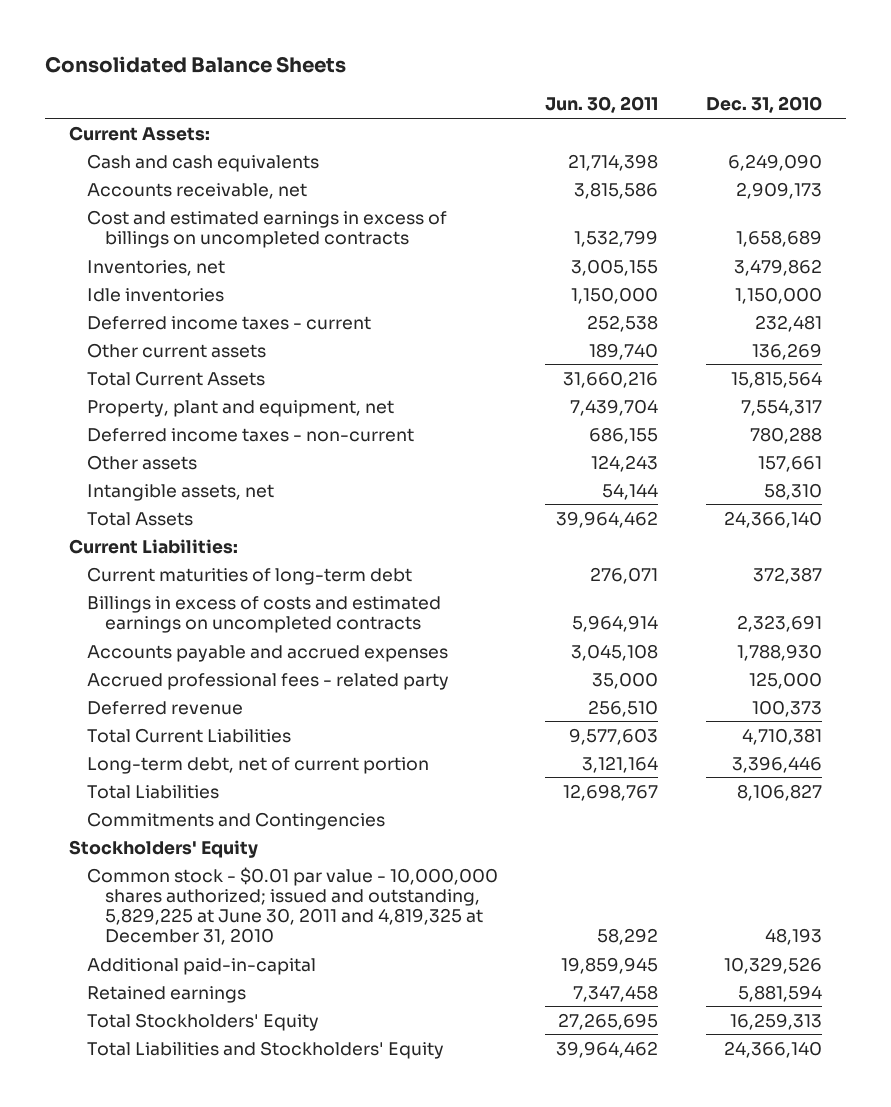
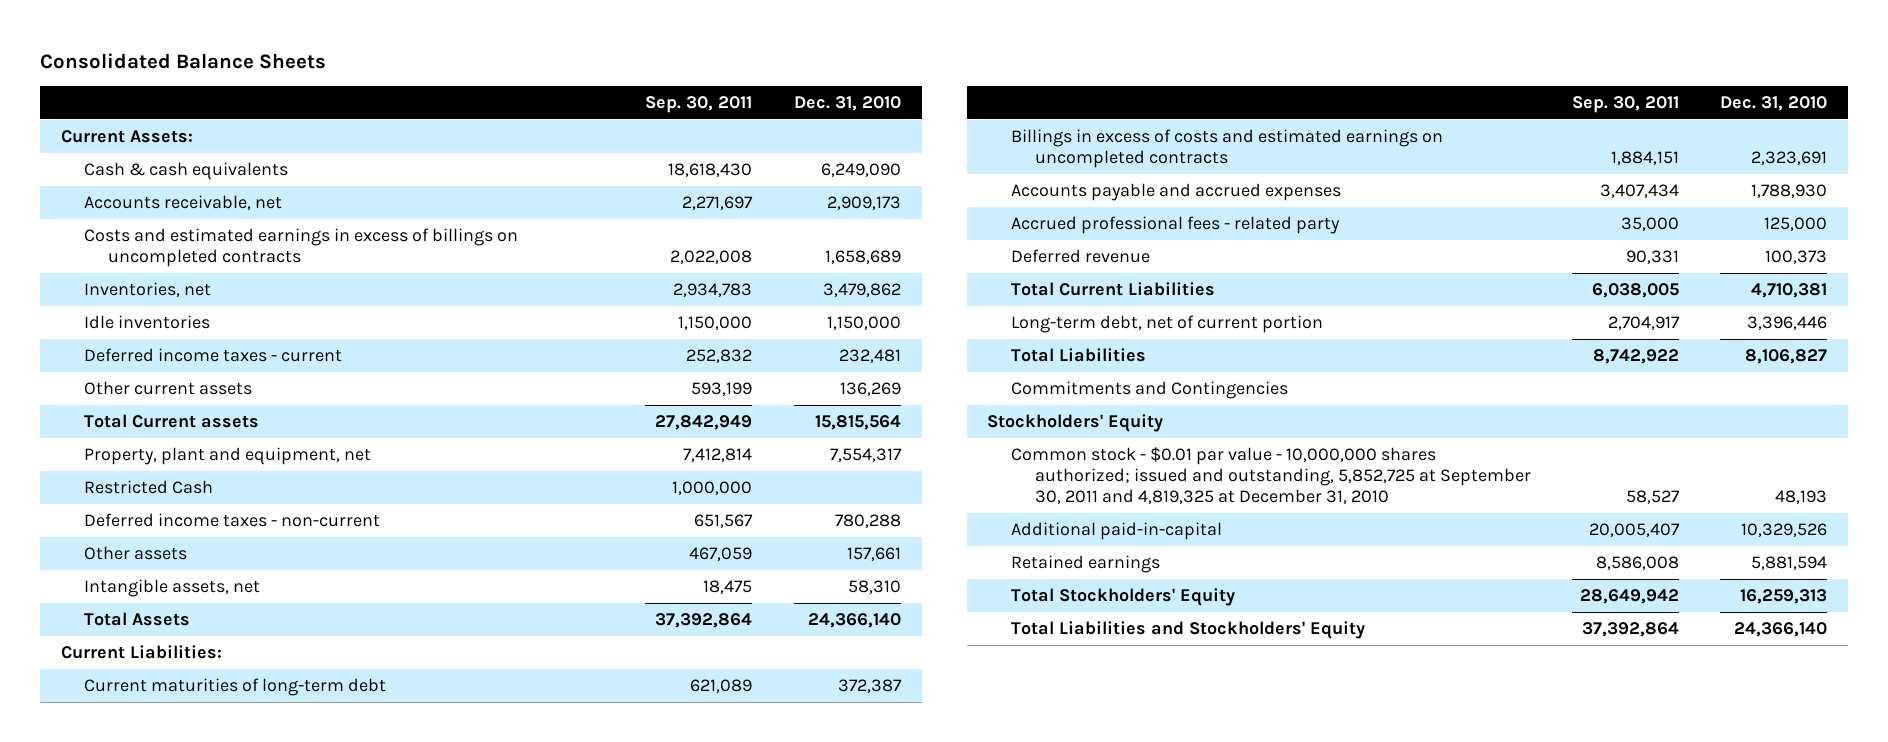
[545,96,659,114] Jun. 30, 2011 -> none
none -> [645,96,753,114] Sep. 30, 2011
[87,153,320,172] Cash and cash equivalents -> [84,162,289,181] Cash & cash equivalents
[87,209,448,248] Cost and estimated earnings in excess of billings on uncompleted contracts -> [84,228,519,268] Costs and estimated earnings in excess of billings on uncompleted contracts
[87,370,266,386] Total Current Assets -> [84,414,260,429] Total Current assets
none -> [84,480,214,495] Restricted Cash
[87,866,499,945] Common stock - $0.01 par value - 10,000,000 shares authorized; issued and outstanding, 5,829,225 at June 30, 2011 and 4,819,325 at December 31, 2010 -> [1010,447,1531,505] Common stock - $0.01 par value - 10,000,000 shares authorized; issued and outstanding, 5,852,725 at September 30, 2011 and 4,819,325 at December 31, 2010

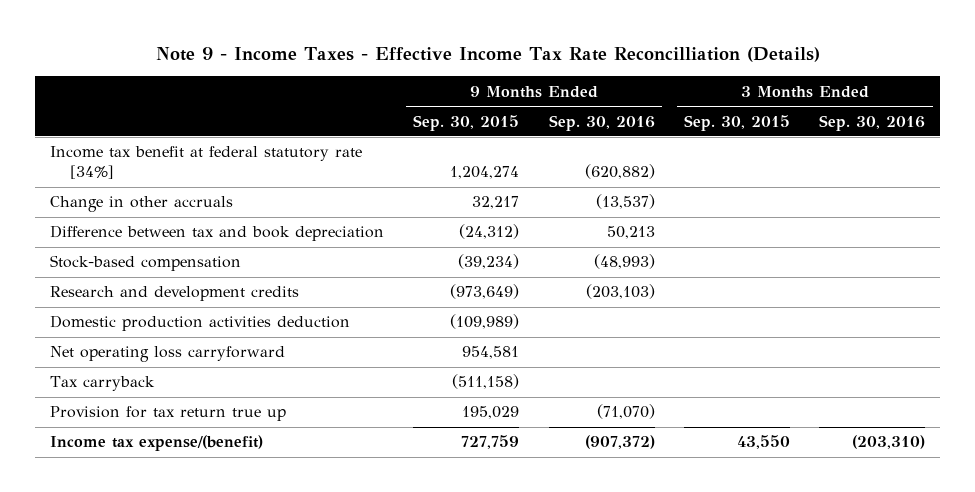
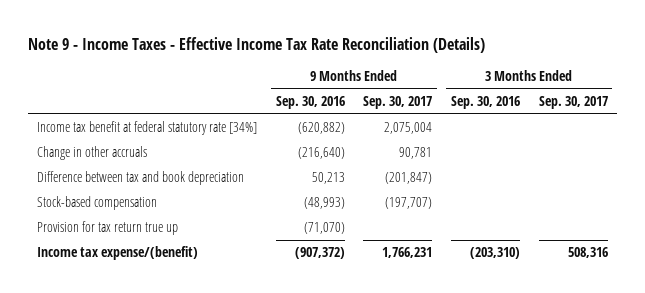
[155,47,820,63] Note 9 - Income Taxes - Effective Income Tax Rate Reconcilliation (Details) -> [27,36,485,53] Note 9 - Income Taxes - Effective Income Tax Rate Reconciliation (Details)
[413,114,520,131] Sep. 30, 2015 -> none
[683,114,790,131] Sep. 30, 2015 -> none
none -> [363,96,433,110] Sep. 30, 2017
none -> [538,96,608,110] Sep. 30, 2017
[595,194,655,210] (13,537) -> [297,147,345,160] (216,640)
[49,286,299,302] Research and development credits -> none
[49,315,350,332] Domestic production activities deduction -> none
[49,346,285,363] Net operating loss carryforward -> none
[49,376,155,392] Tax carryback -> none

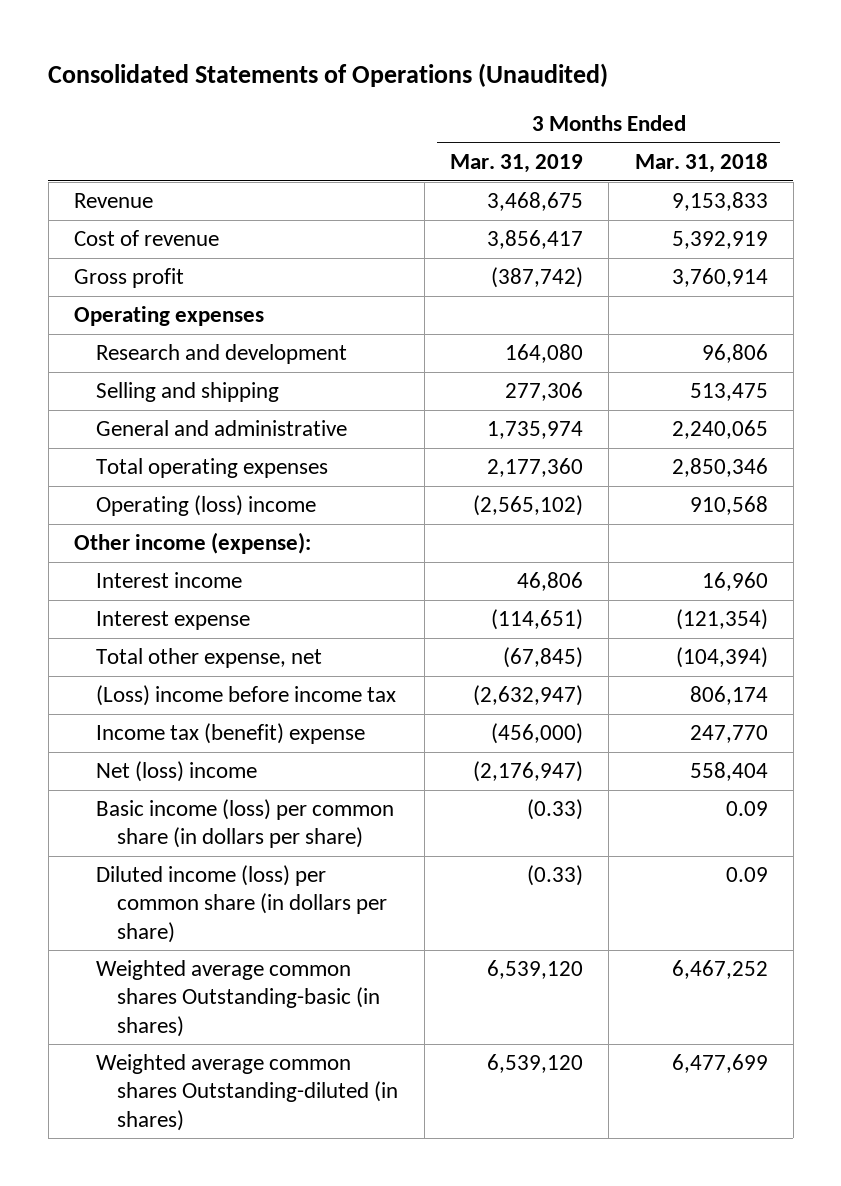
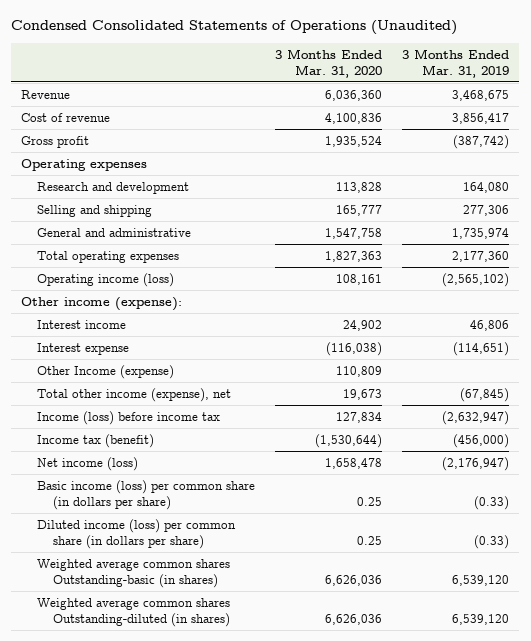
[48,62,609,87] Consolidated Statements of Operations (Unaudited) -> [11,20,458,36] Condensed Consolidated Statements of Operations (Unaudited)
[634,153,768,174] Mar. 31, 2018 -> none
none -> [275,48,383,78] 3 Months Ended Mar. 31, 2020
[95,495,316,517] Operating (loss) income -> [37,272,175,287] Operating income (loss)
none -> [37,364,175,379] Other Income (expense)
[95,648,322,669] Total other expense, net -> [37,387,232,402] Total other income (expense), net
[95,685,396,707] (Loss) income before income tax -> [37,410,221,425] Income (loss) before income tax
[95,723,365,745] Income tax (benefit) expense -> [37,433,155,448] Income tax (benefit)
[95,761,257,783] Net (loss) income -> [37,456,139,471] Net income (loss)

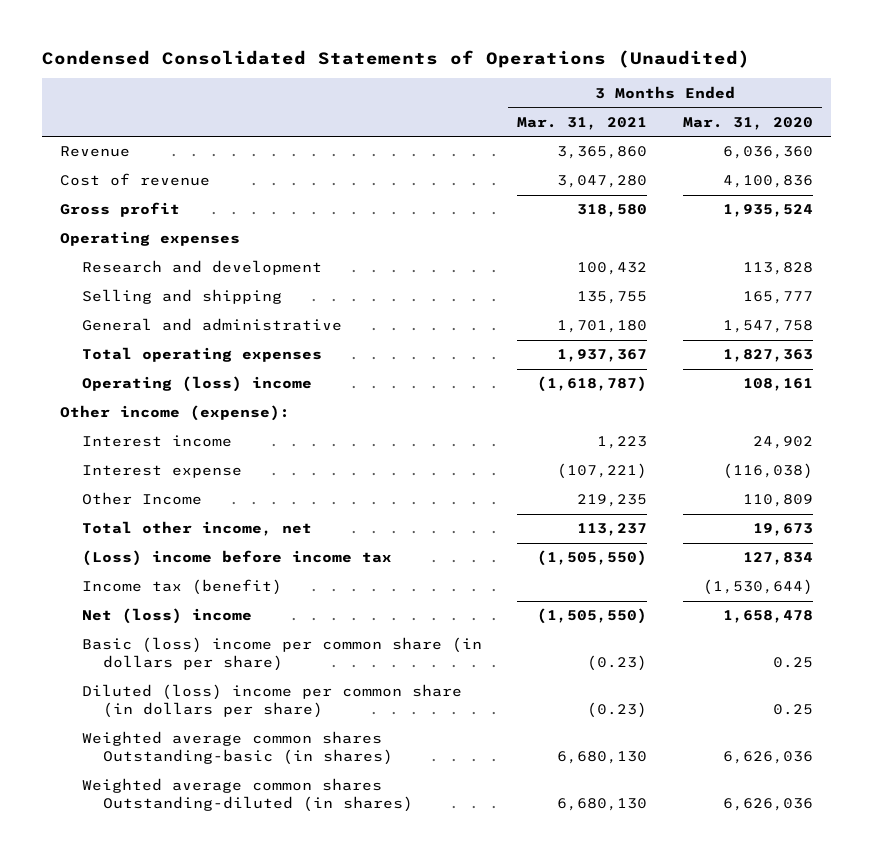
[402,48,510,78] 3 Months Ended Mar. 31, 2019 -> none
none -> [517,116,648,130] Mar. 31, 2021
[37,272,175,287] Operating income (loss) -> [81,376,312,393] Operating (loss) income
[37,364,175,379] Other Income (expense) -> [81,492,202,506] Other Income
[37,387,232,402] Total other income (expense), net -> [81,521,312,537] Total other income, net
[37,410,221,425] Income (loss) before income tax -> [81,550,392,567] (Loss) income before income tax
[37,456,139,471] Net income (loss) -> [81,608,252,625] Net (loss) income
[37,479,256,510] Basic income (loss) per common share (in dollars per share) -> [81,637,482,672] Basic (loss) income per common share (in dollars per share)
[37,518,237,549] Diluted income (loss) per common share (in dollars per share) -> [81,684,462,719] Diluted (loss) income per common share (in dollars per share)

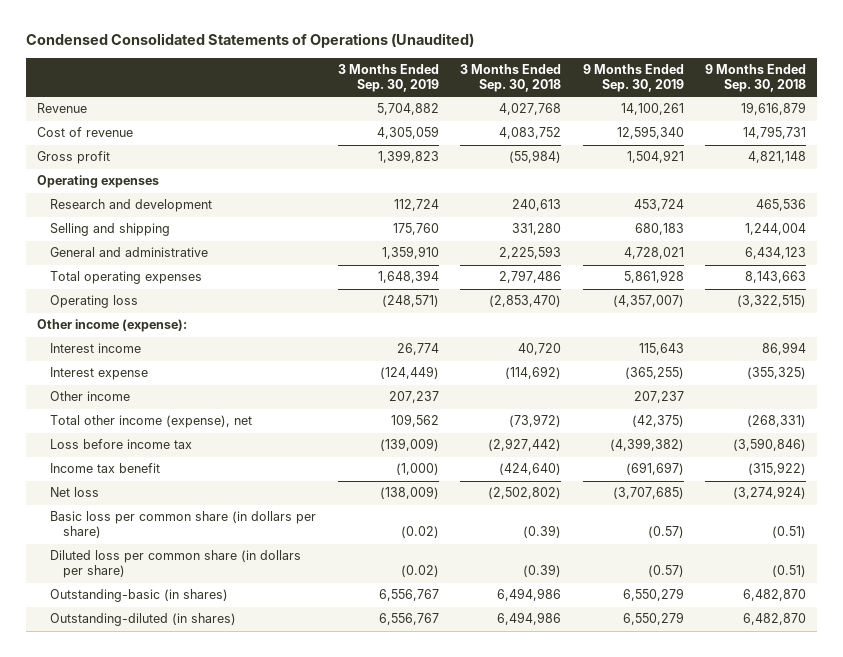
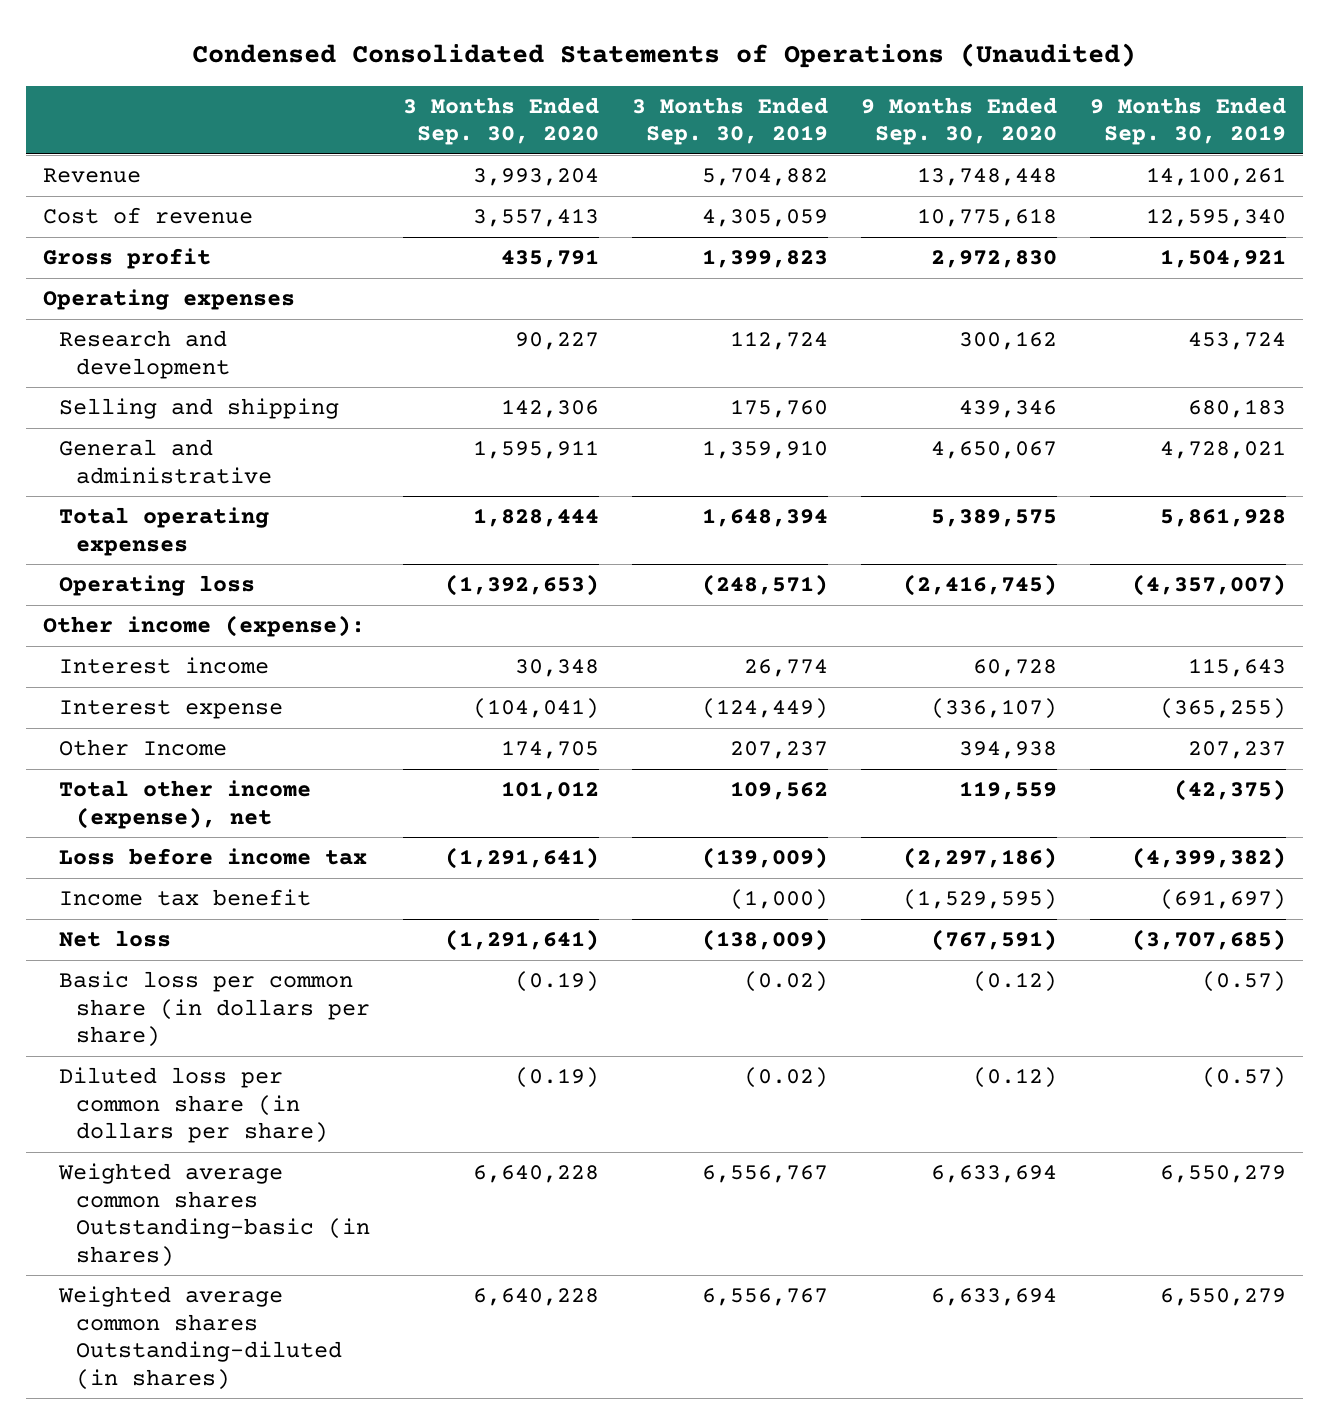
[460,64,562,93] 3 Months Ended Sep. 30, 2018 -> none
[705,64,807,93] 9 Months Ended Sep. 30, 2018 -> none
none -> [403,96,600,146] 3 Months Ended Sep. 30, 2020
none -> [861,96,1058,146] 9 Months Ended Sep. 30, 2020
[50,391,131,402] Other income -> [59,739,228,757] Other Income
[50,589,229,603] Outstanding-basic (in shares) -> [58,1163,371,1267] Weighted average common shares Outstanding-basic (in shares)
[50,613,237,627] Outstanding-diluted (in shares) -> [58,1286,343,1390] Weighted average common shares Outstanding-diluted (in shares)

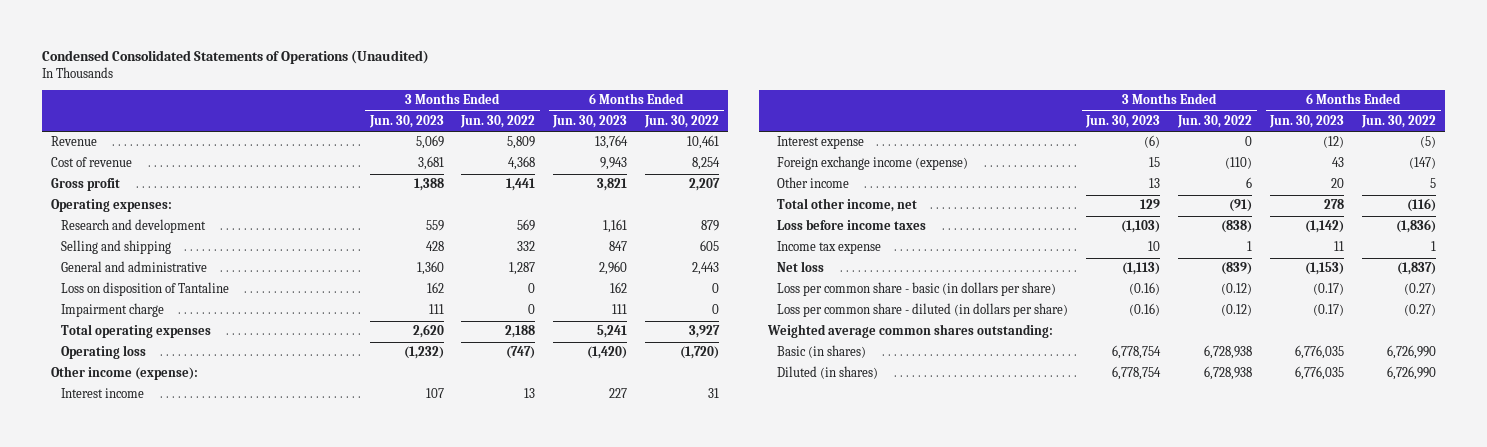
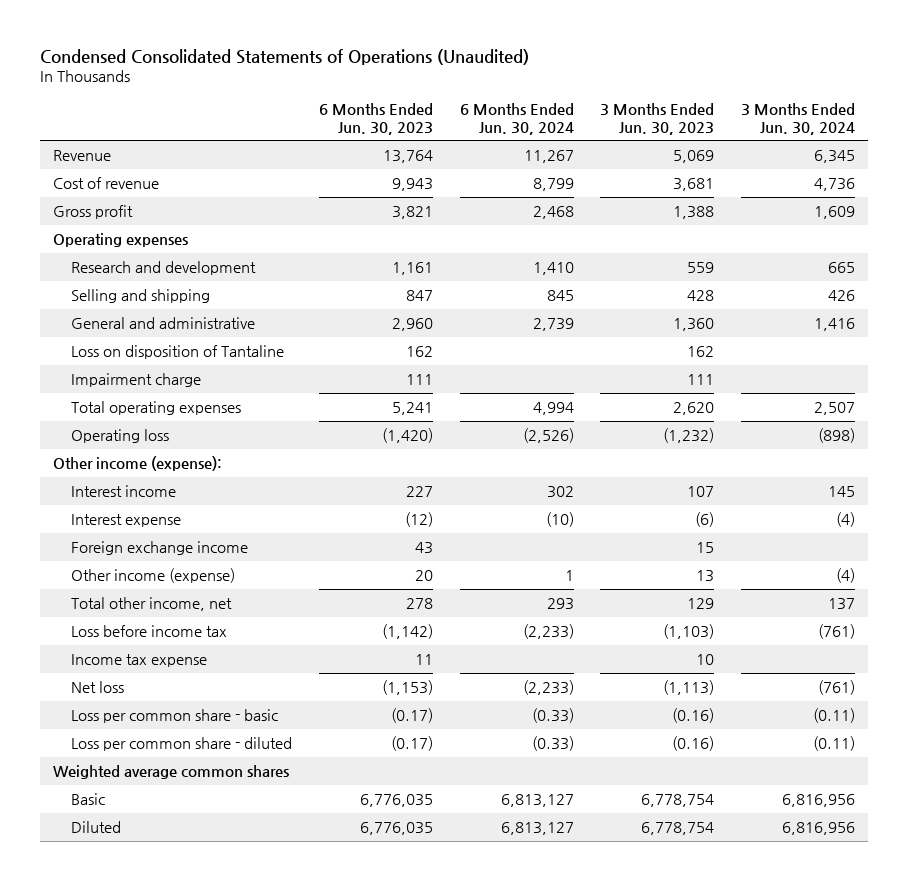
[460,115,536,129] Jun. 30, 2022 -> none
[644,115,720,129] Jun. 30, 2022 -> none
none -> [459,103,574,135] 6 Months Ended Jun. 30, 2024
none -> [740,103,855,135] 3 Months Ended Jun. 30, 2024
[51,199,173,213] Operating expenses: -> [52,232,188,247] Operating expenses
[777,156,969,171] Foreign exchange income (expense) -> [71,540,249,555] Foreign exchange income
[777,177,850,189] Other income -> [71,567,236,583] Other income (expense)
[777,219,927,231] Loss before income taxes -> [71,624,228,637] Loss before income tax
[777,282,1057,297] Loss per common share - basic (in dollars per share) -> [71,708,279,723] Loss per common share - basic
[777,303,1069,318] Loss per common share - diluted (in dollars per share) -> [71,736,293,751] Loss per common share - diluted
[766,324,1053,339] Weighted average common shares outstanding: -> [52,764,289,779] Weighted average common shares
[777,345,867,359] Basic (in shares) -> [71,792,106,805] Basic
[777,366,879,380] Diluted (in shares) -> [71,820,122,833] Diluted

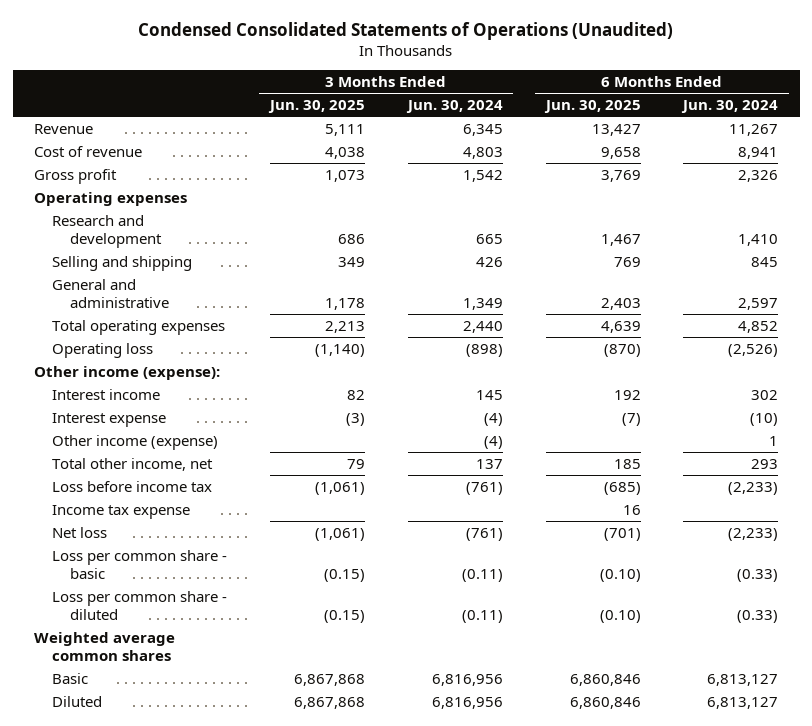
[319,103,434,135] 6 Months Ended Jun. 30, 2023 -> none
[600,103,715,135] 3 Months Ended Jun. 30, 2023 -> none
none -> [267,100,365,114] Jun. 30, 2025
none -> [543,100,641,114] Jun. 30, 2025
[532,177,574,191] 8,799 -> [738,146,779,159] 8,941
[813,177,855,191] 4,736 -> [462,146,503,159] 4,803
[532,205,574,219] 2,468 -> [738,169,779,182] 2,326
[813,205,855,219] 1,609 -> [462,169,503,182] 1,542
[71,344,285,359] Loss on disposition of Tantaline -> none
[71,372,202,387] Impairment charge -> none
[532,317,574,331] 2,739 -> [738,297,779,310] 2,597
[813,317,855,331] 1,416 -> [462,297,503,310] 1,349
[532,401,574,415] 4,994 -> [738,320,779,333] 4,852
[813,401,855,415] 2,507 -> [462,320,503,333] 2,440
[71,540,249,555] Foreign exchange income -> none

